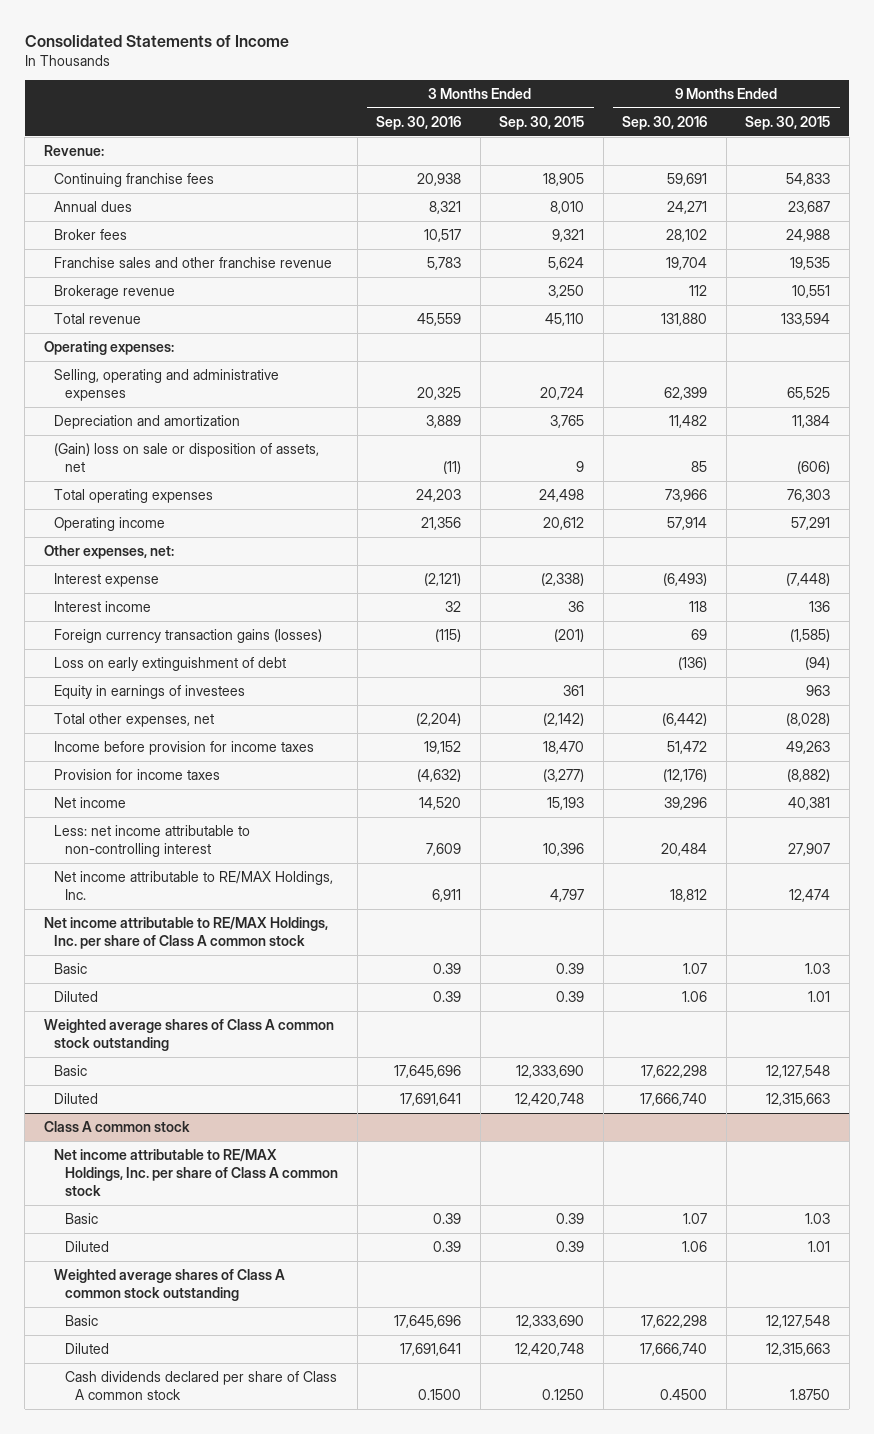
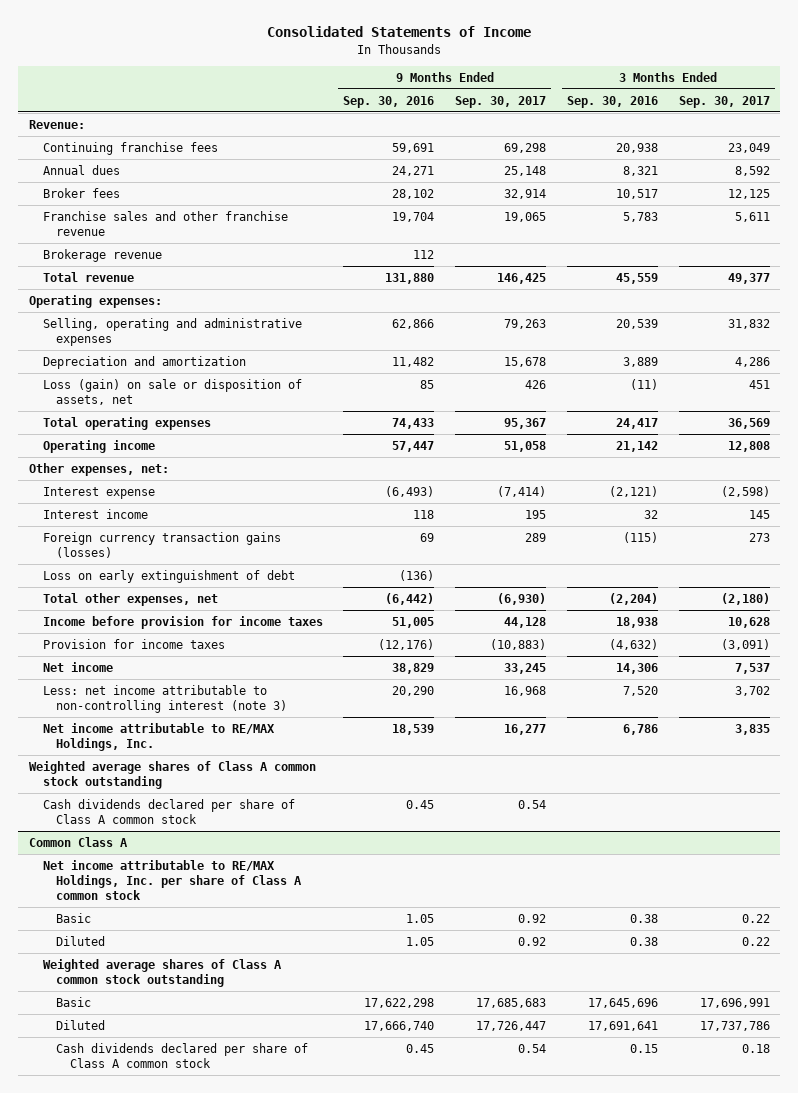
[499,116,585,131] Sep. 30, 2015 -> none
[745,116,831,131] Sep. 30, 2015 -> none
none -> [455,95,547,108] Sep. 30, 2017
none -> [678,95,770,108] Sep. 30, 2017
[417,387,462,401] 20,325 -> [615,319,658,330] 20,539
[664,387,708,401] 62,399 -> [392,319,435,330] 62,866
[54,443,320,473] (Gain) loss on sale or disposition of assets, net -> [42,379,302,405] Loss (gain) on sale or disposition of assets, net
[416,489,462,503] 24,203 -> [615,418,658,430] 24,417
[665,489,708,503] 73,966 -> [392,418,435,430] 74,433
[421,517,462,531] 21,356 -> [615,441,658,453] 21,142
[667,517,708,531] 57,914 -> [392,441,435,453] 57,447
[54,685,246,700] Equity in earnings of investees -> none
[424,741,462,755] 19,152 -> [615,617,658,629] 18,938
[667,741,708,755] 51,472 -> [392,617,435,629] 51,005
[43,917,328,950] Net income attributable to RE/MAX Holdings, Inc. per share of Class A common stock -> none
[54,963,88,975] Basic -> none
[54,991,99,1003] Diluted -> none
[419,797,462,811] 14,520 -> [615,663,658,675] 14,306
[664,797,708,811] 39,296 -> [392,663,435,675] 38,829
[54,825,251,858] Less: net income attributable to non-controlling interest -> [42,685,288,713] Less: net income attributable to non-controlling interest (note 3)
[426,843,462,857] 7,609 -> [622,686,658,697] 7,520
[661,843,708,857] 20,484 -> [392,686,435,697] 20,290
[432,889,462,903] 6,911 -> [622,724,658,736] 6,786
[670,889,708,903] 18,812 -> [392,724,435,736] 18,539
[54,1065,88,1077] Basic -> none
[54,1093,99,1105] Diluted -> none
none -> [42,799,295,824] Cash dividends declared per share of Class A common stock
[43,1121,190,1133] Class A common stock -> [28,837,128,848] Common Class A
[433,1213,462,1225] 0.39 -> [629,914,658,924] 0.38
[683,1213,708,1225] 1.07 -> [406,914,435,924] 1.05
[433,1241,462,1253] 0.39 -> [629,937,658,947] 0.38
[682,1241,708,1253] 1.06 -> [406,937,435,947] 1.05
[418,1389,462,1401] 0.1500 -> [629,1044,658,1054] 0.15
[660,1389,708,1401] 0.4500 -> [406,1044,435,1054] 0.45

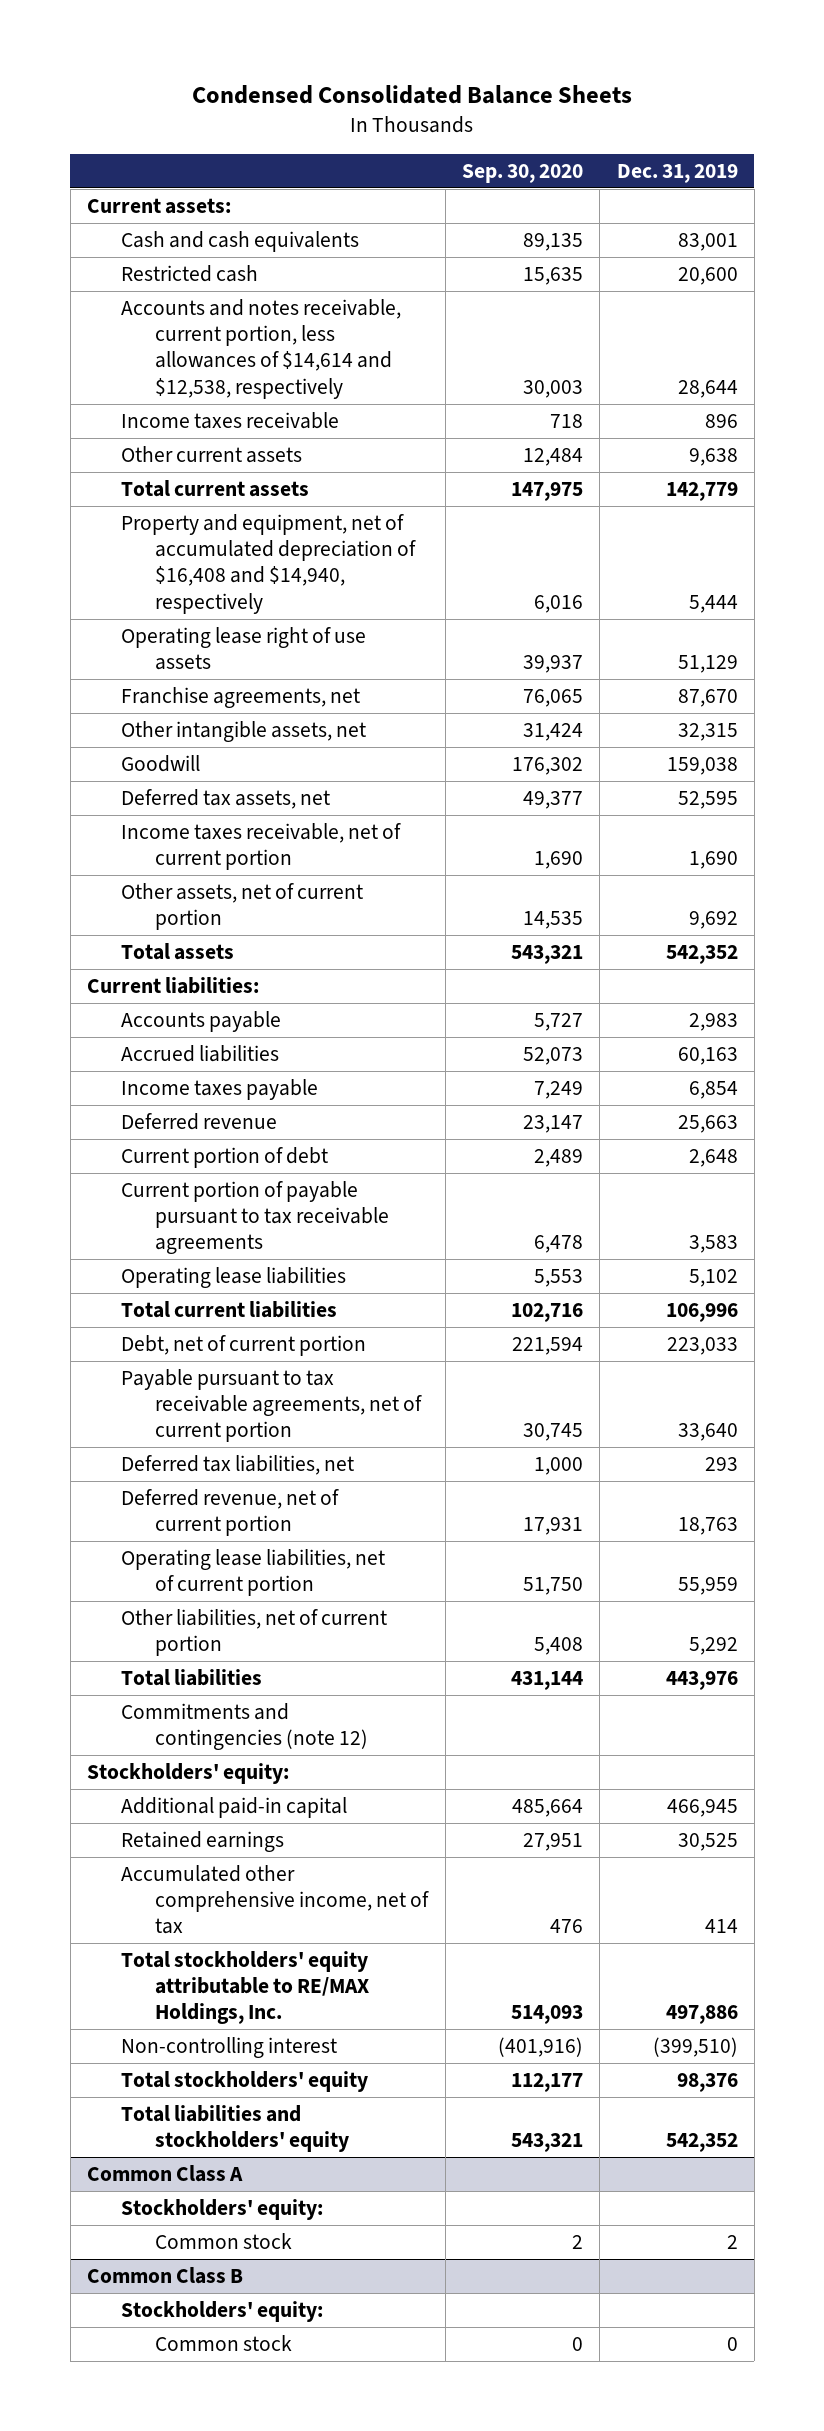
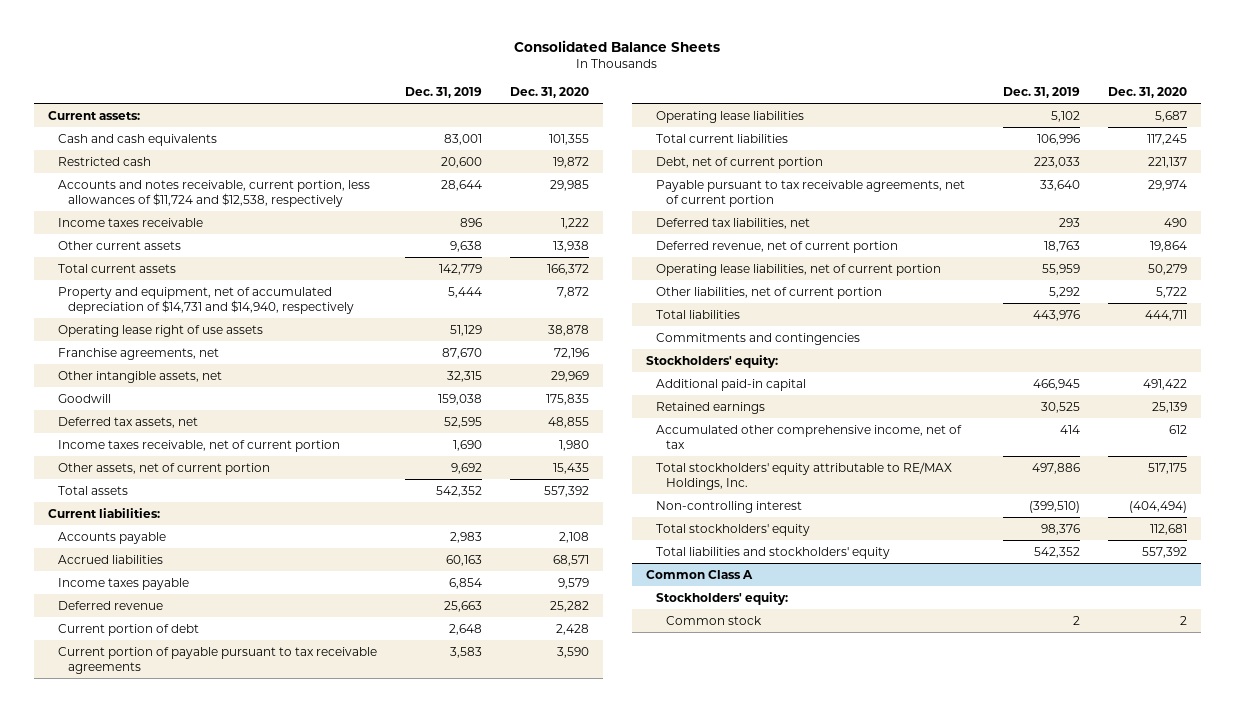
[192,85,633,105] Condensed Consolidated Balance Sheets -> [514,40,721,53] Consolidated Balance Sheets
[461,163,583,183] Sep. 30, 2020 -> none
none -> [509,86,589,98] Dec. 31, 2020
[121,299,402,399] Accounts and notes receivable, current portion, less allowances of $14,614 and $12,538, respectively -> [57,179,370,207] Accounts and notes receivable, current portion, less allowances of $11,724 and $12,538, respectively
[121,514,417,614] Property and equipment, net of accumulated depreciation of $16,408 and $14,940, respectively -> [57,286,354,314] Property and equipment, net of accumulated depreciation of $14,731 and $14,940, respectively
[121,1703,369,1751] Commitments and contingencies (note 12) -> [655,332,860,345] Commitments and contingencies
[86,2267,243,2285] Common Class B -> none
[121,2301,324,2323] Stockholders' equity: -> none
[155,2335,293,2352] Common stock -> none

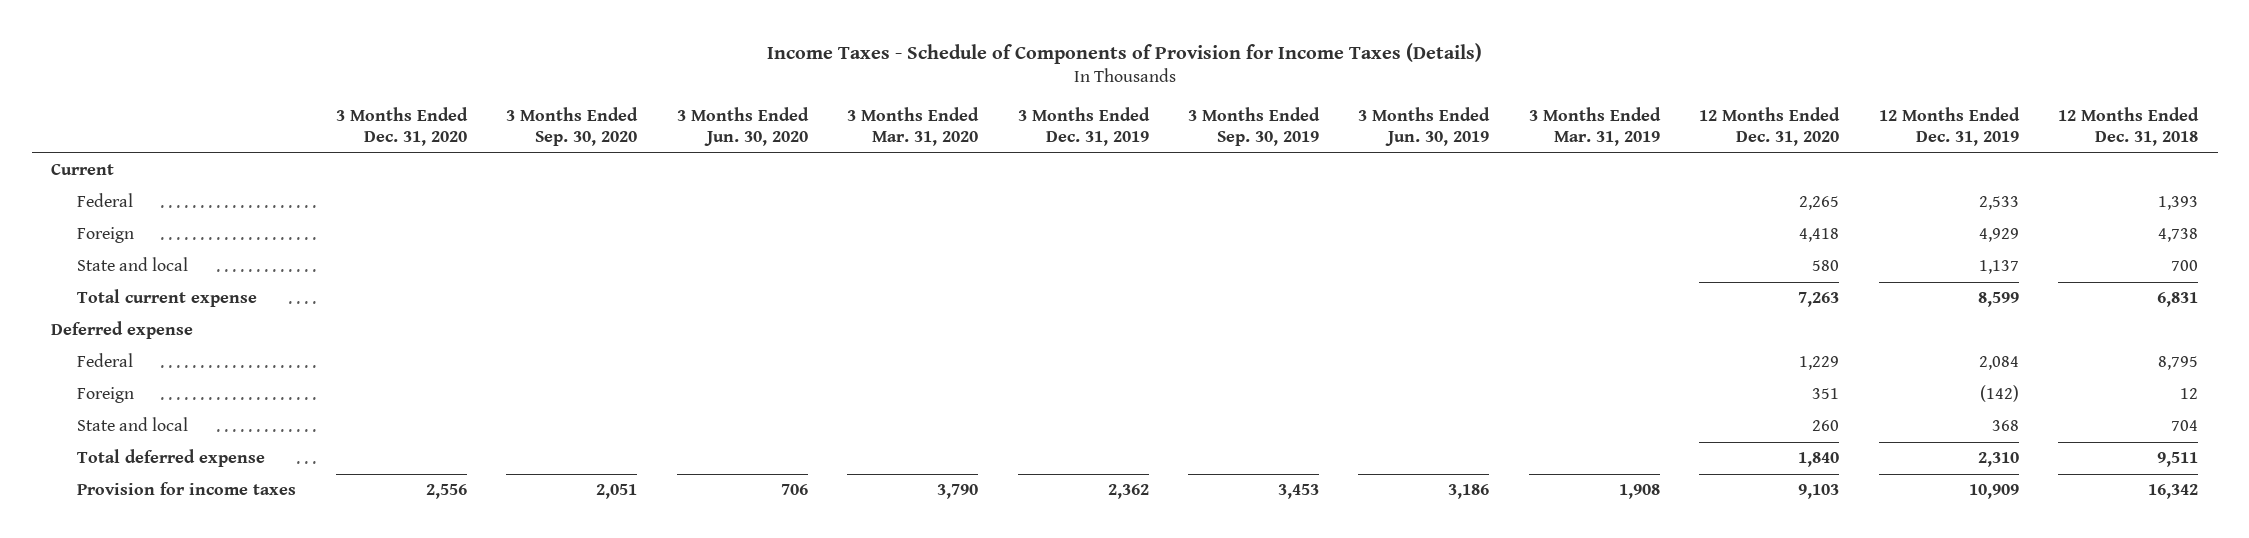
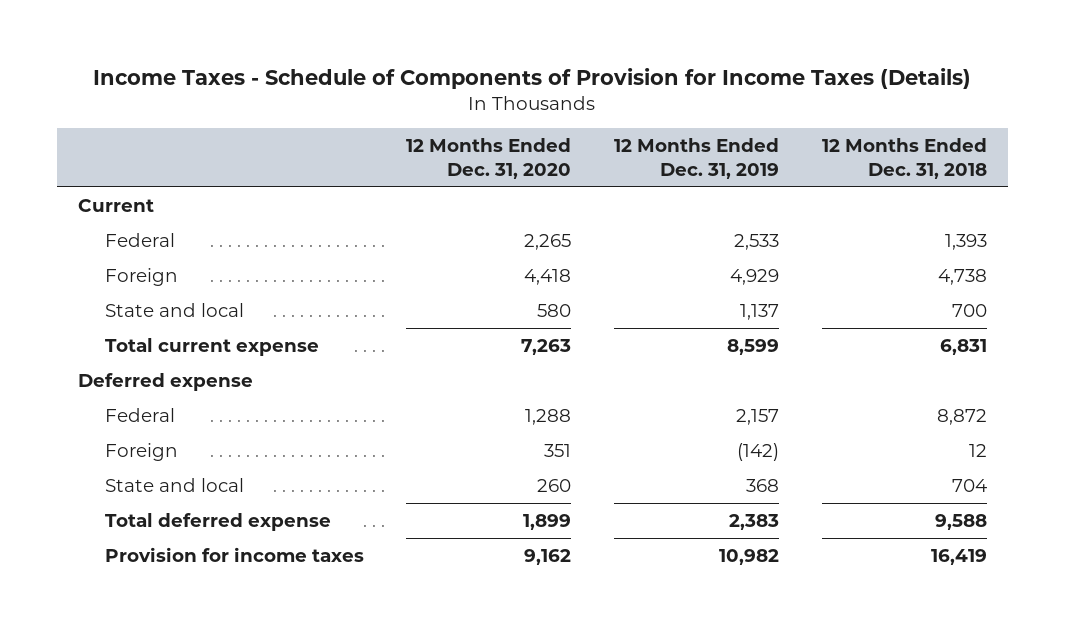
[335,106,468,147] 3 Months Ended Dec. 31, 2020 -> none
[506,106,639,147] 3 Months Ended Sep. 30, 2020 -> none
[676,106,809,147] 3 Months Ended Jun. 30, 2020 -> none
[847,106,980,147] 3 Months Ended Mar. 31, 2020 -> none
[1017,106,1150,147] 3 Months Ended Dec. 31, 2019 -> none
[1188,106,1321,147] 3 Months Ended Sep. 30, 2019 -> none
[1358,106,1491,147] 3 Months Ended Jun. 30, 2019 -> none
[1528,106,1661,147] 3 Months Ended Mar. 31, 2019 -> none
[1799,356,1840,371] 1,229 -> [525,409,572,426] 1,288
[1978,356,2019,371] 2,084 -> [736,409,780,426] 2,157
[2158,356,2199,371] 8,795 -> [936,409,987,426] 8,872
[1798,452,1840,468] 1,840 -> [523,514,572,531] 1,899
[1977,452,2019,468] 2,310 -> [729,514,780,531] 2,383
[2157,452,2199,468] 9,511 -> [934,514,987,531] 9,588
[1798,484,1840,500] 9,103 -> [524,549,572,566] 9,162
[1968,484,2019,500] 10,909 -> [719,549,780,566] 10,982
[2148,484,2199,500] 16,342 -> [930,549,987,566] 16,419

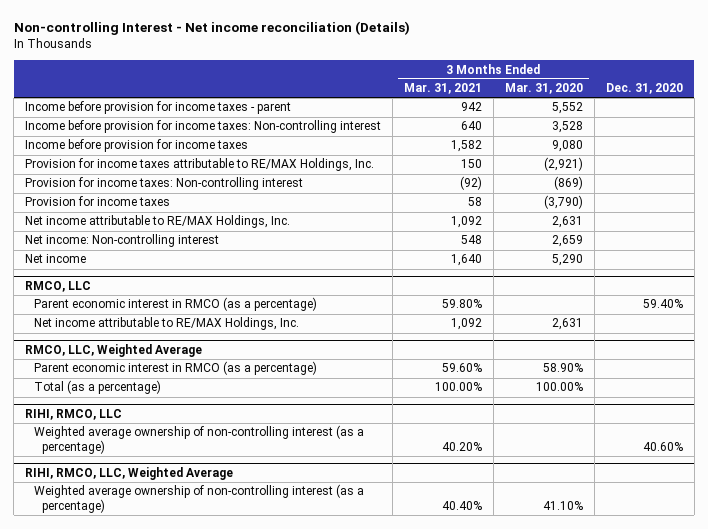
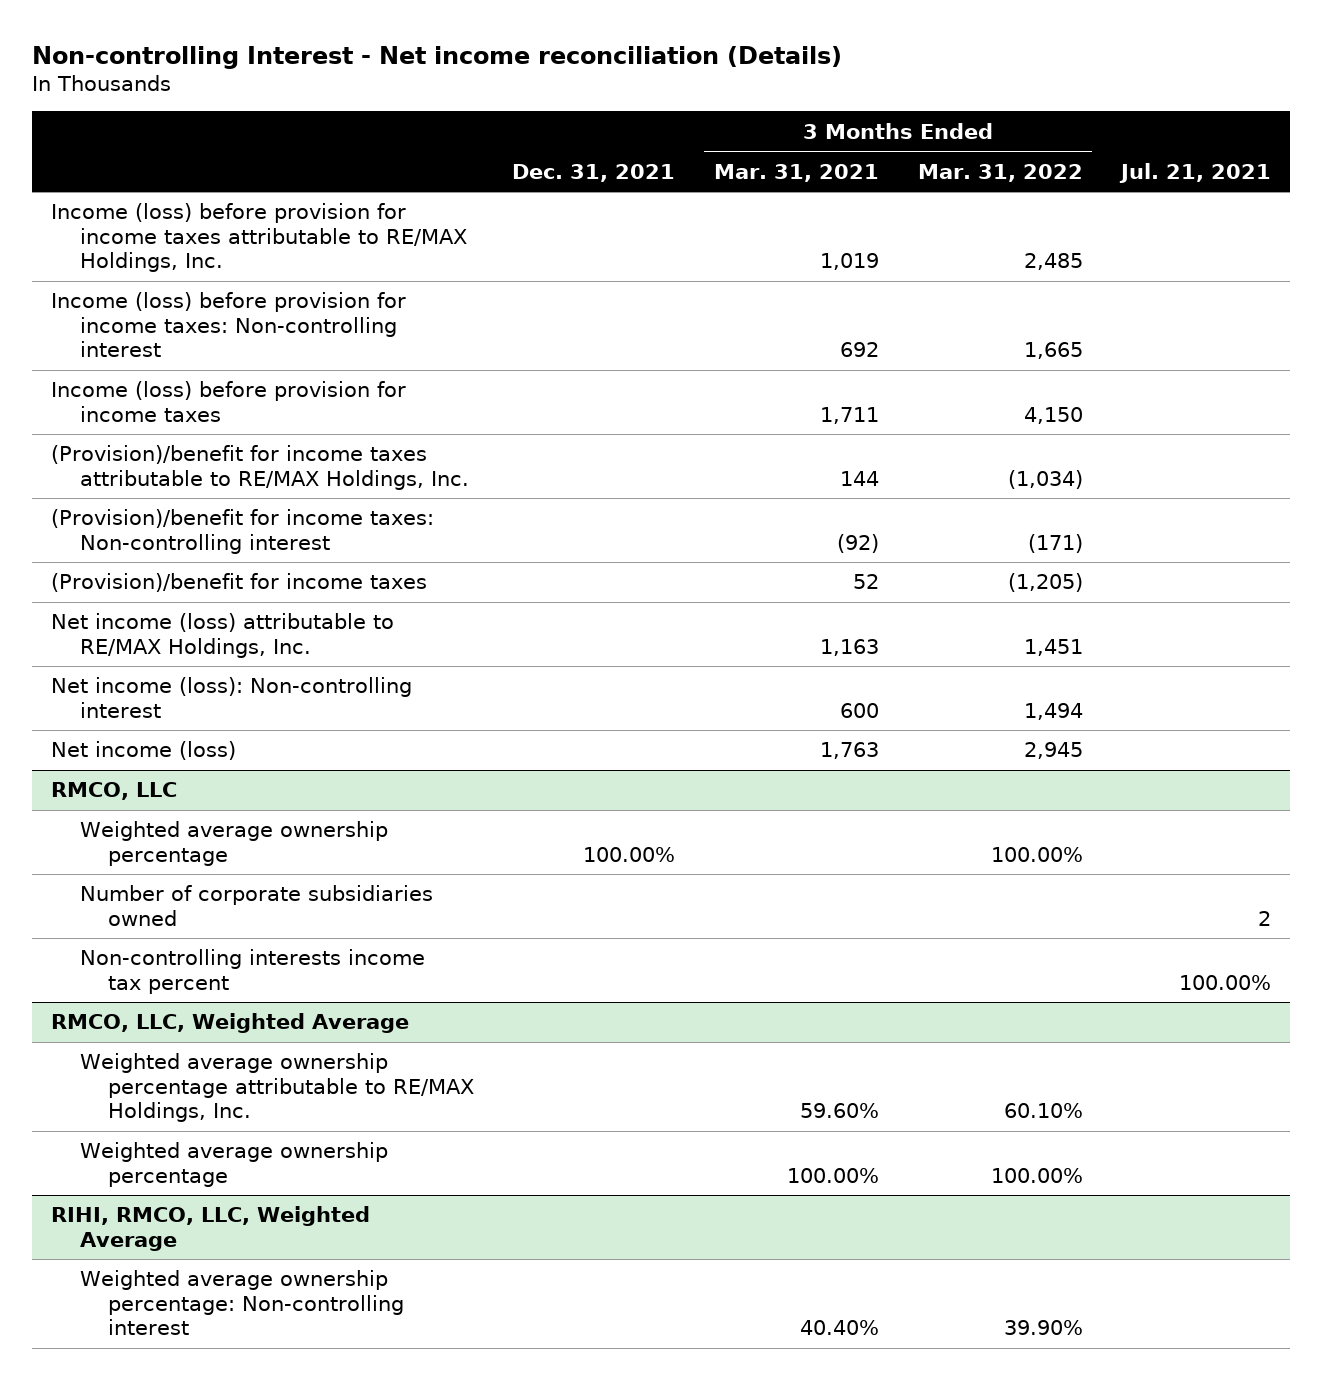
[504,83,583,95] Mar. 31, 2020 -> none
[605,83,683,95] Dec. 31, 2020 -> none
none -> [512,163,676,182] Dec. 31, 2021
none -> [917,163,1083,182] Mar. 31, 2022
none -> [1119,162,1272,183] Jul. 21, 2021
[25,101,292,115] Income before provision for income taxes - parent -> [51,203,467,273] Income (loss) before provision for income taxes attributable to RE/MAX Holdings, Inc.
[460,102,482,112] 942 -> [819,253,879,271] 1,019
[25,120,382,134] Income before provision for income taxes: Non-controlling interest -> [51,292,407,358] Income (loss) before provision for income taxes: Non-controlling interest
[460,121,482,131] 640 -> [839,342,879,358] 692
[25,139,249,153] Income before provision for income taxes -> [51,381,407,422] Income (loss) before provision for income taxes
[450,140,482,153] 1,582 -> [819,406,879,424] 1,711
[25,158,375,172] Provision for income taxes attributable to RE/MAX Holdings, Inc. -> [51,445,469,490] (Provision)/benefit for income taxes attributable to RE/MAX Holdings, Inc.
[460,159,482,169] 150 -> [839,470,879,486] 144
[25,177,304,191] Provision for income taxes: Non-controlling interest -> [51,509,435,554] (Provision)/benefit for income taxes: Non-controlling interest
[25,196,171,207] Provision for income taxes -> [51,573,428,593] (Provision)/benefit for income taxes
[467,197,482,207] 58 -> [852,574,879,590] 52
[25,215,291,229] Net income attributable to RE/MAX Holdings, Inc. -> [51,613,395,658] Net income (loss) attributable to RE/MAX Holdings, Inc.
[450,216,482,229] 1,092 -> [819,638,879,656] 1,163
[25,234,220,248] Net income: Non-controlling interest -> [51,677,413,718] Net income (loss): Non-controlling interest
[460,235,482,245] 548 -> [839,702,879,718] 600
[25,254,87,264] Net income -> [51,741,237,761] Net income (loss)
[450,254,482,267] 1,640 -> [819,742,879,760] 1,763
[33,297,317,312] Parent economic interest in RMCO (as a percentage) -> none
[33,317,299,331] Net income attributable to RE/MAX Holdings, Inc. -> none
none -> [79,821,388,866] Weighted average ownership percentage
none -> [79,885,433,926] Number of corporate subsidiaries owned
none -> [79,949,425,994] Non-controlling interests income tax percent
[33,380,161,395] Total (as a percentage) -> none
[25,408,123,420] RIHI, RMCO, LLC -> none
[33,425,364,454] Weighted average ownership of non-controlling interest (as a percentage) -> none
[33,361,317,376] Parent economic interest in RMCO (as a percentage) -> [79,1053,474,1123] Weighted average ownership percentage attributable to RE/MAX Holdings, Inc.
none -> [79,1142,388,1187] Weighted average ownership percentage
[33,484,364,513] Weighted average ownership of non-controlling interest (as a percentage) -> [79,1270,404,1336] Weighted average ownership percentage: Non-controlling interest

